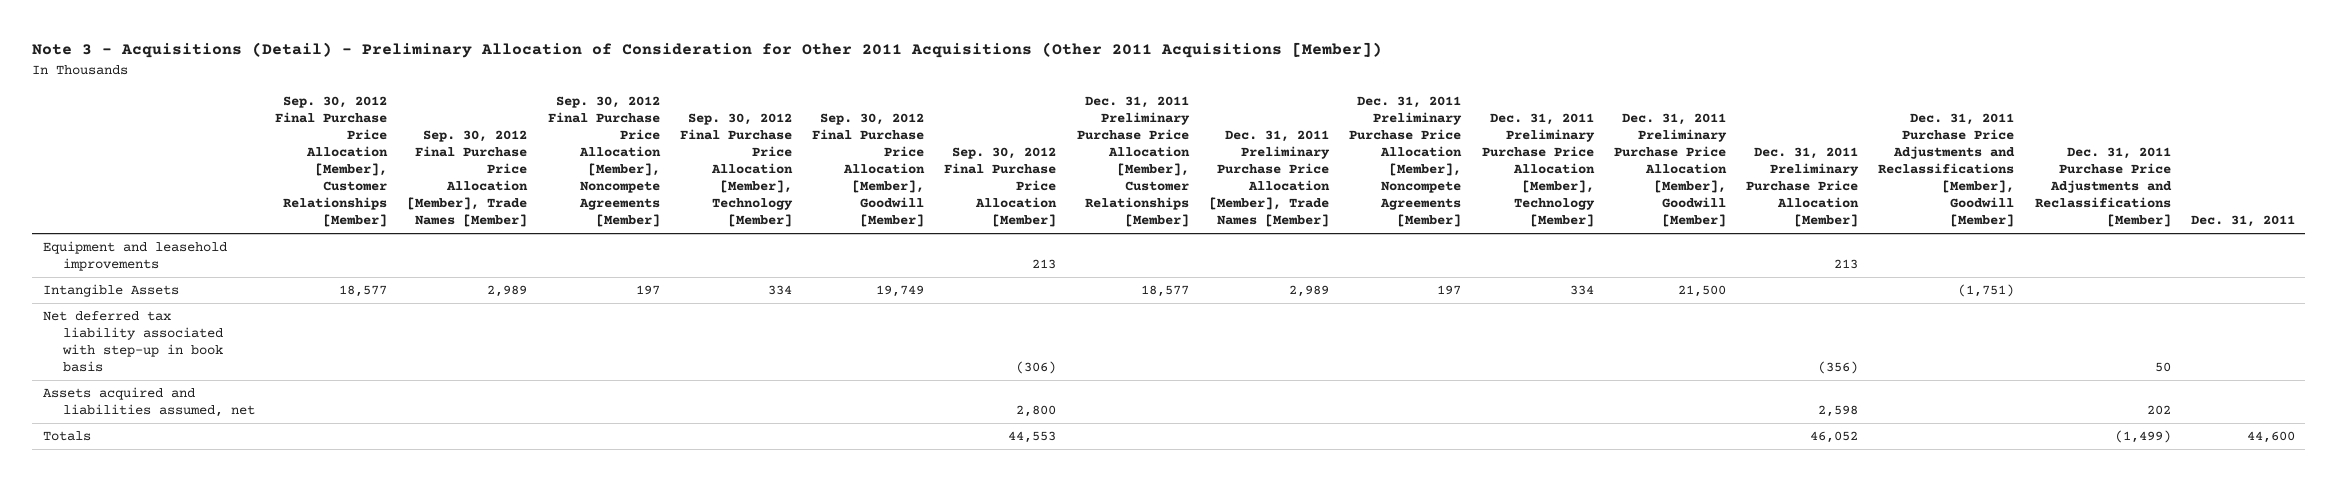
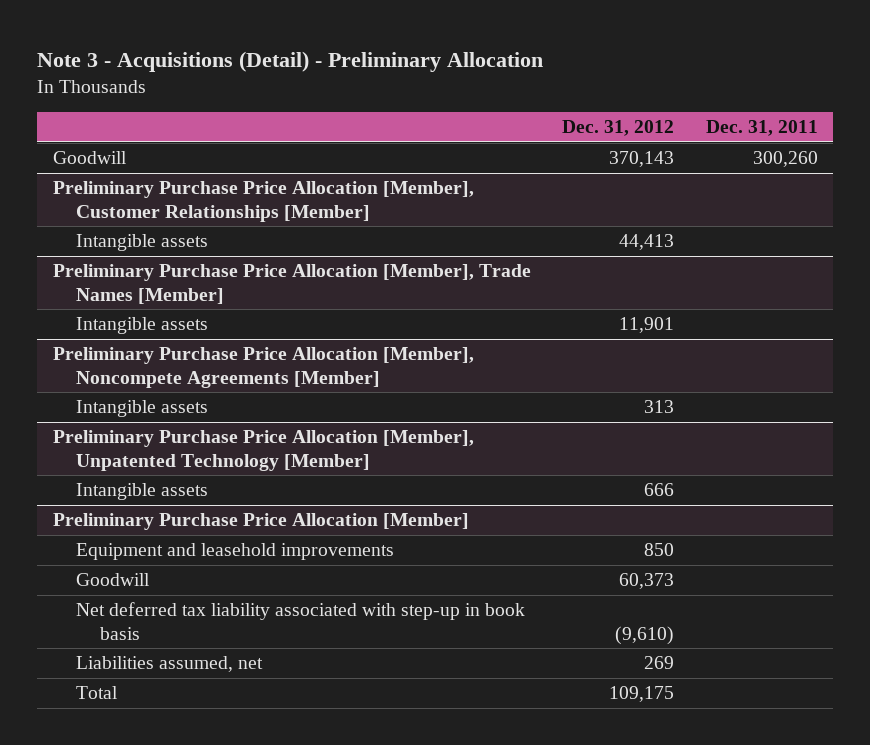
[32,42,1383,59] Note 3 - Acquisitions (Detail) - Preliminary Allocation of Consideration for Other 2011 Acquisitions (Other 2011 Acquisitions [Member]) -> [36,50,543,72] Note 3 - Acquisitions (Detail) - Preliminary Allocation
[275,95,389,228] Sep. 30, 2012 Final Purchase Price Allocation [Member], Customer Relationships [Member] -> none
[407,129,529,228] Sep. 30, 2012 Final Purchase Price Allocation [Member], Trade Names [Member] -> none
[547,95,661,228] Sep. 30, 2012 Final Purchase Price Allocation [Member], Noncompete Agreements [Member] -> none
[679,112,793,228] Sep. 30, 2012 Final Purchase Price Allocation [Member], Technology [Member] -> none
[812,112,926,228] Sep. 30, 2012 Final Purchase Price Allocation [Member], Goodwill [Member] -> none
[944,147,1058,228] Sep. 30, 2012 Final Purchase Price Allocation [Member] -> none
[1076,95,1190,228] Dec. 31, 2011 Preliminary Purchase Price Allocation [Member], Customer Relationships [Member] -> none
[1208,129,1330,228] Dec. 31, 2011 Preliminary Purchase Price Allocation [Member], Trade Names [Member] -> none
[1349,95,1463,228] Dec. 31, 2011 Preliminary Purchase Price Allocation [Member], Noncompete Agreements [Member] -> none
[1481,112,1595,228] Dec. 31, 2011 Preliminary Purchase Price Allocation [Member], Technology [Member] -> none
[1613,112,1727,228] Dec. 31, 2011 Preliminary Purchase Price Allocation [Member], Goodwill [Member] -> none
[1746,147,1860,228] Dec. 31, 2011 Preliminary Purchase Price Allocation [Member] -> none
[1878,112,2016,228] Dec. 31, 2011 Purchase Price Adjustments and Reclassifications [Member], Goodwill [Member] -> none
[2034,147,2172,228] Dec. 31, 2011 Purchase Price Adjustments and Reclassifications [Member] -> none
none -> [562,120,675,137] Dec. 31, 2012
[42,240,227,272] Equipment and leasehold improvements -> none
[42,283,179,297] Intangible Assets -> none
[42,310,223,373] Net deferred tax liability associated with step-up in book basis -> none
[42,386,255,418] Assets acquired and liabilities assumed, net -> none
[42,430,91,441] Totals -> none
none -> [52,151,127,165] Goodwill
none -> [52,181,474,222] Preliminary Purchase Price Allocation [Member], Customer Relationships [Member]
none -> [76,234,209,252] Intangible assets
none -> [52,264,531,304] Preliminary Purchase Price Allocation [Member], Trade Names [Member]
none -> [76,317,209,335] Intangible assets
none -> [52,347,474,388] Preliminary Purchase Price Allocation [Member], Noncompete Agreements [Member]
none -> [76,400,209,418] Intangible assets
none -> [52,430,474,471] Preliminary Purchase Price Allocation [Member], Unpatented Technology [Member]
none -> [76,483,209,501] Intangible assets
none -> [52,513,469,531] Preliminary Purchase Price Allocation [Member]
none -> [76,543,395,561] Equipment and leasehold improvements
none -> [76,573,151,587] Goodwill
none -> [76,602,526,640] Net deferred tax liability associated with step-up in book basis
none -> [76,656,264,673] Liabilities assumed, net
none -> [76,686,119,700] Total

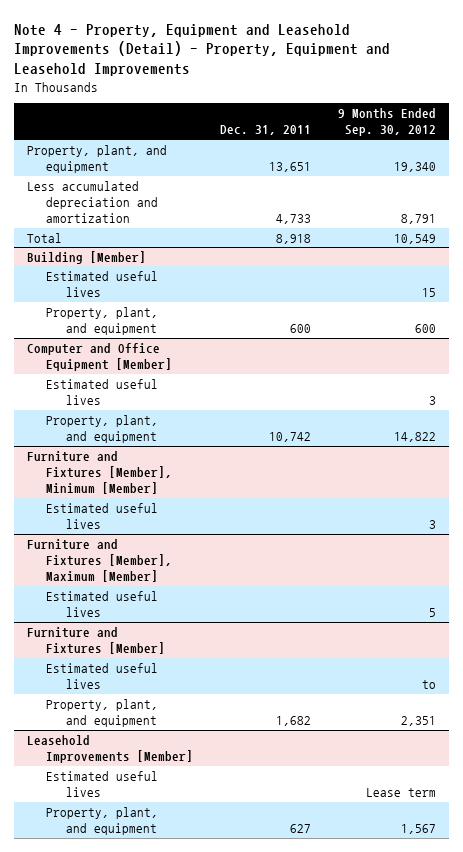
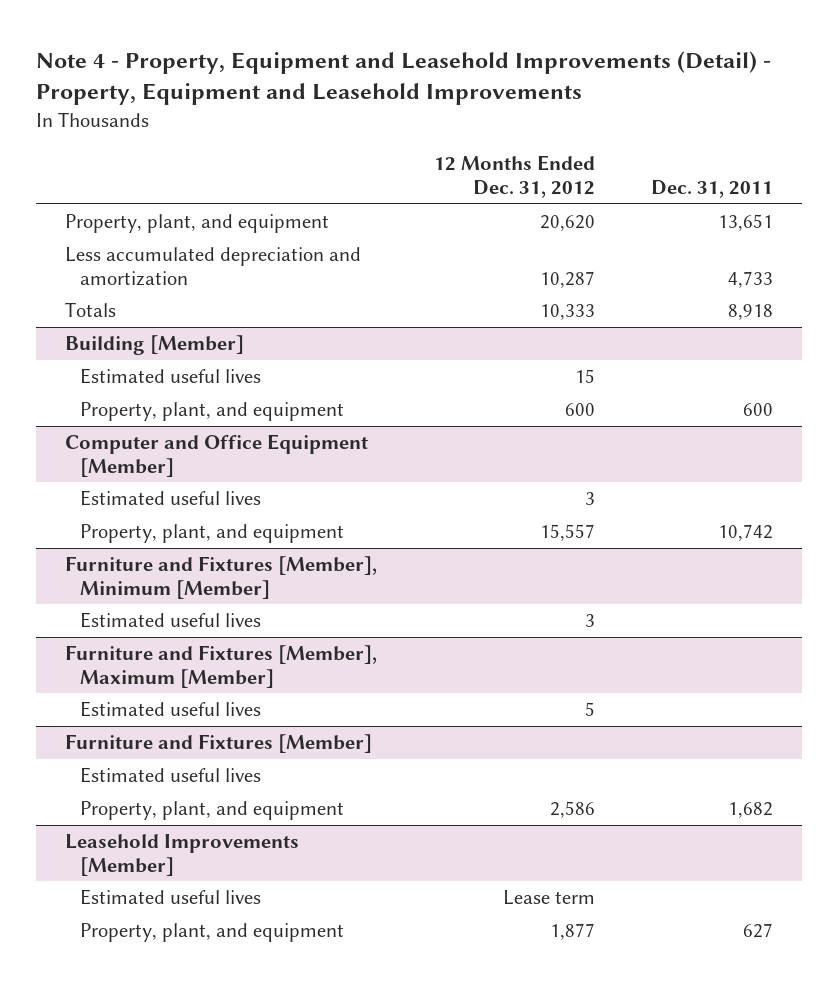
[337,108,436,137] 9 Months Ended Sep. 30, 2012 -> none
none -> [433,155,595,198] 12 Months Ended Dec. 31, 2012
[27,232,63,243] Total -> [64,302,116,318] Totals

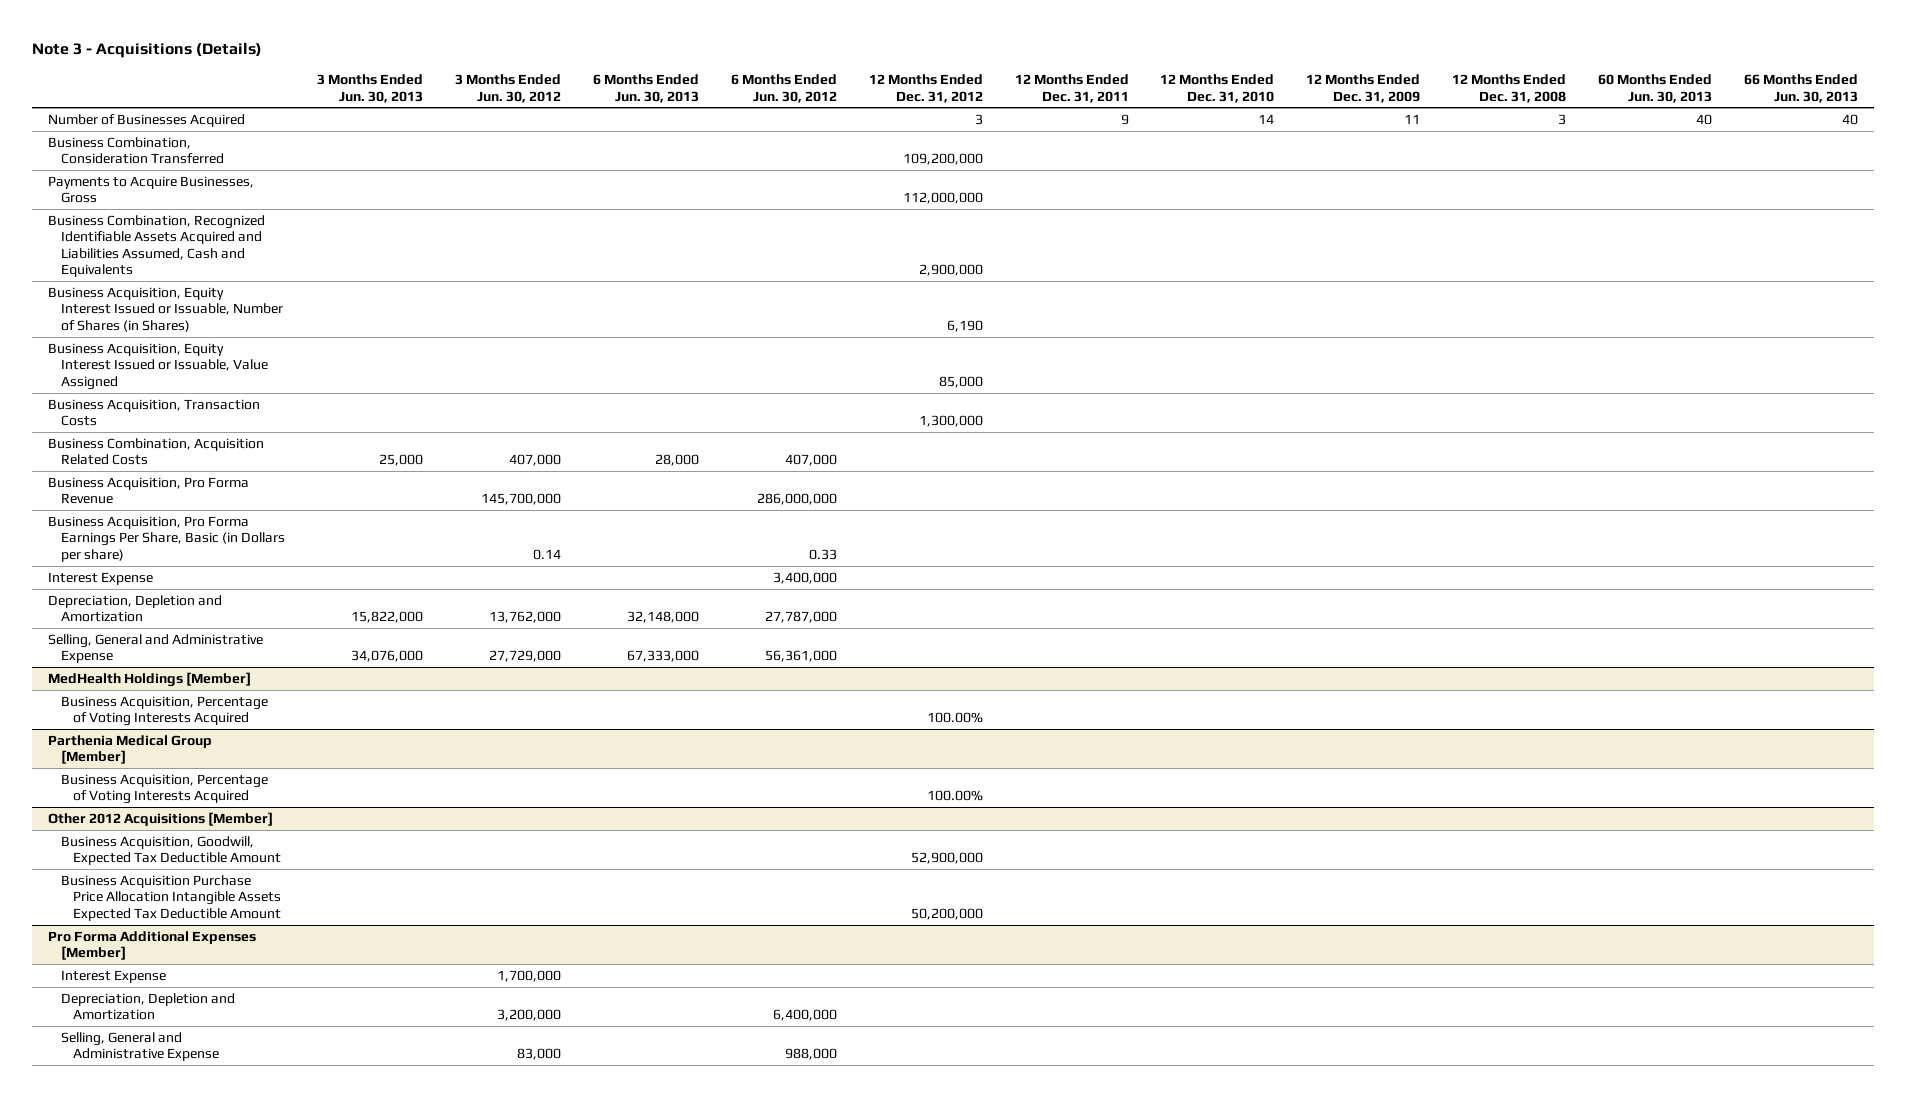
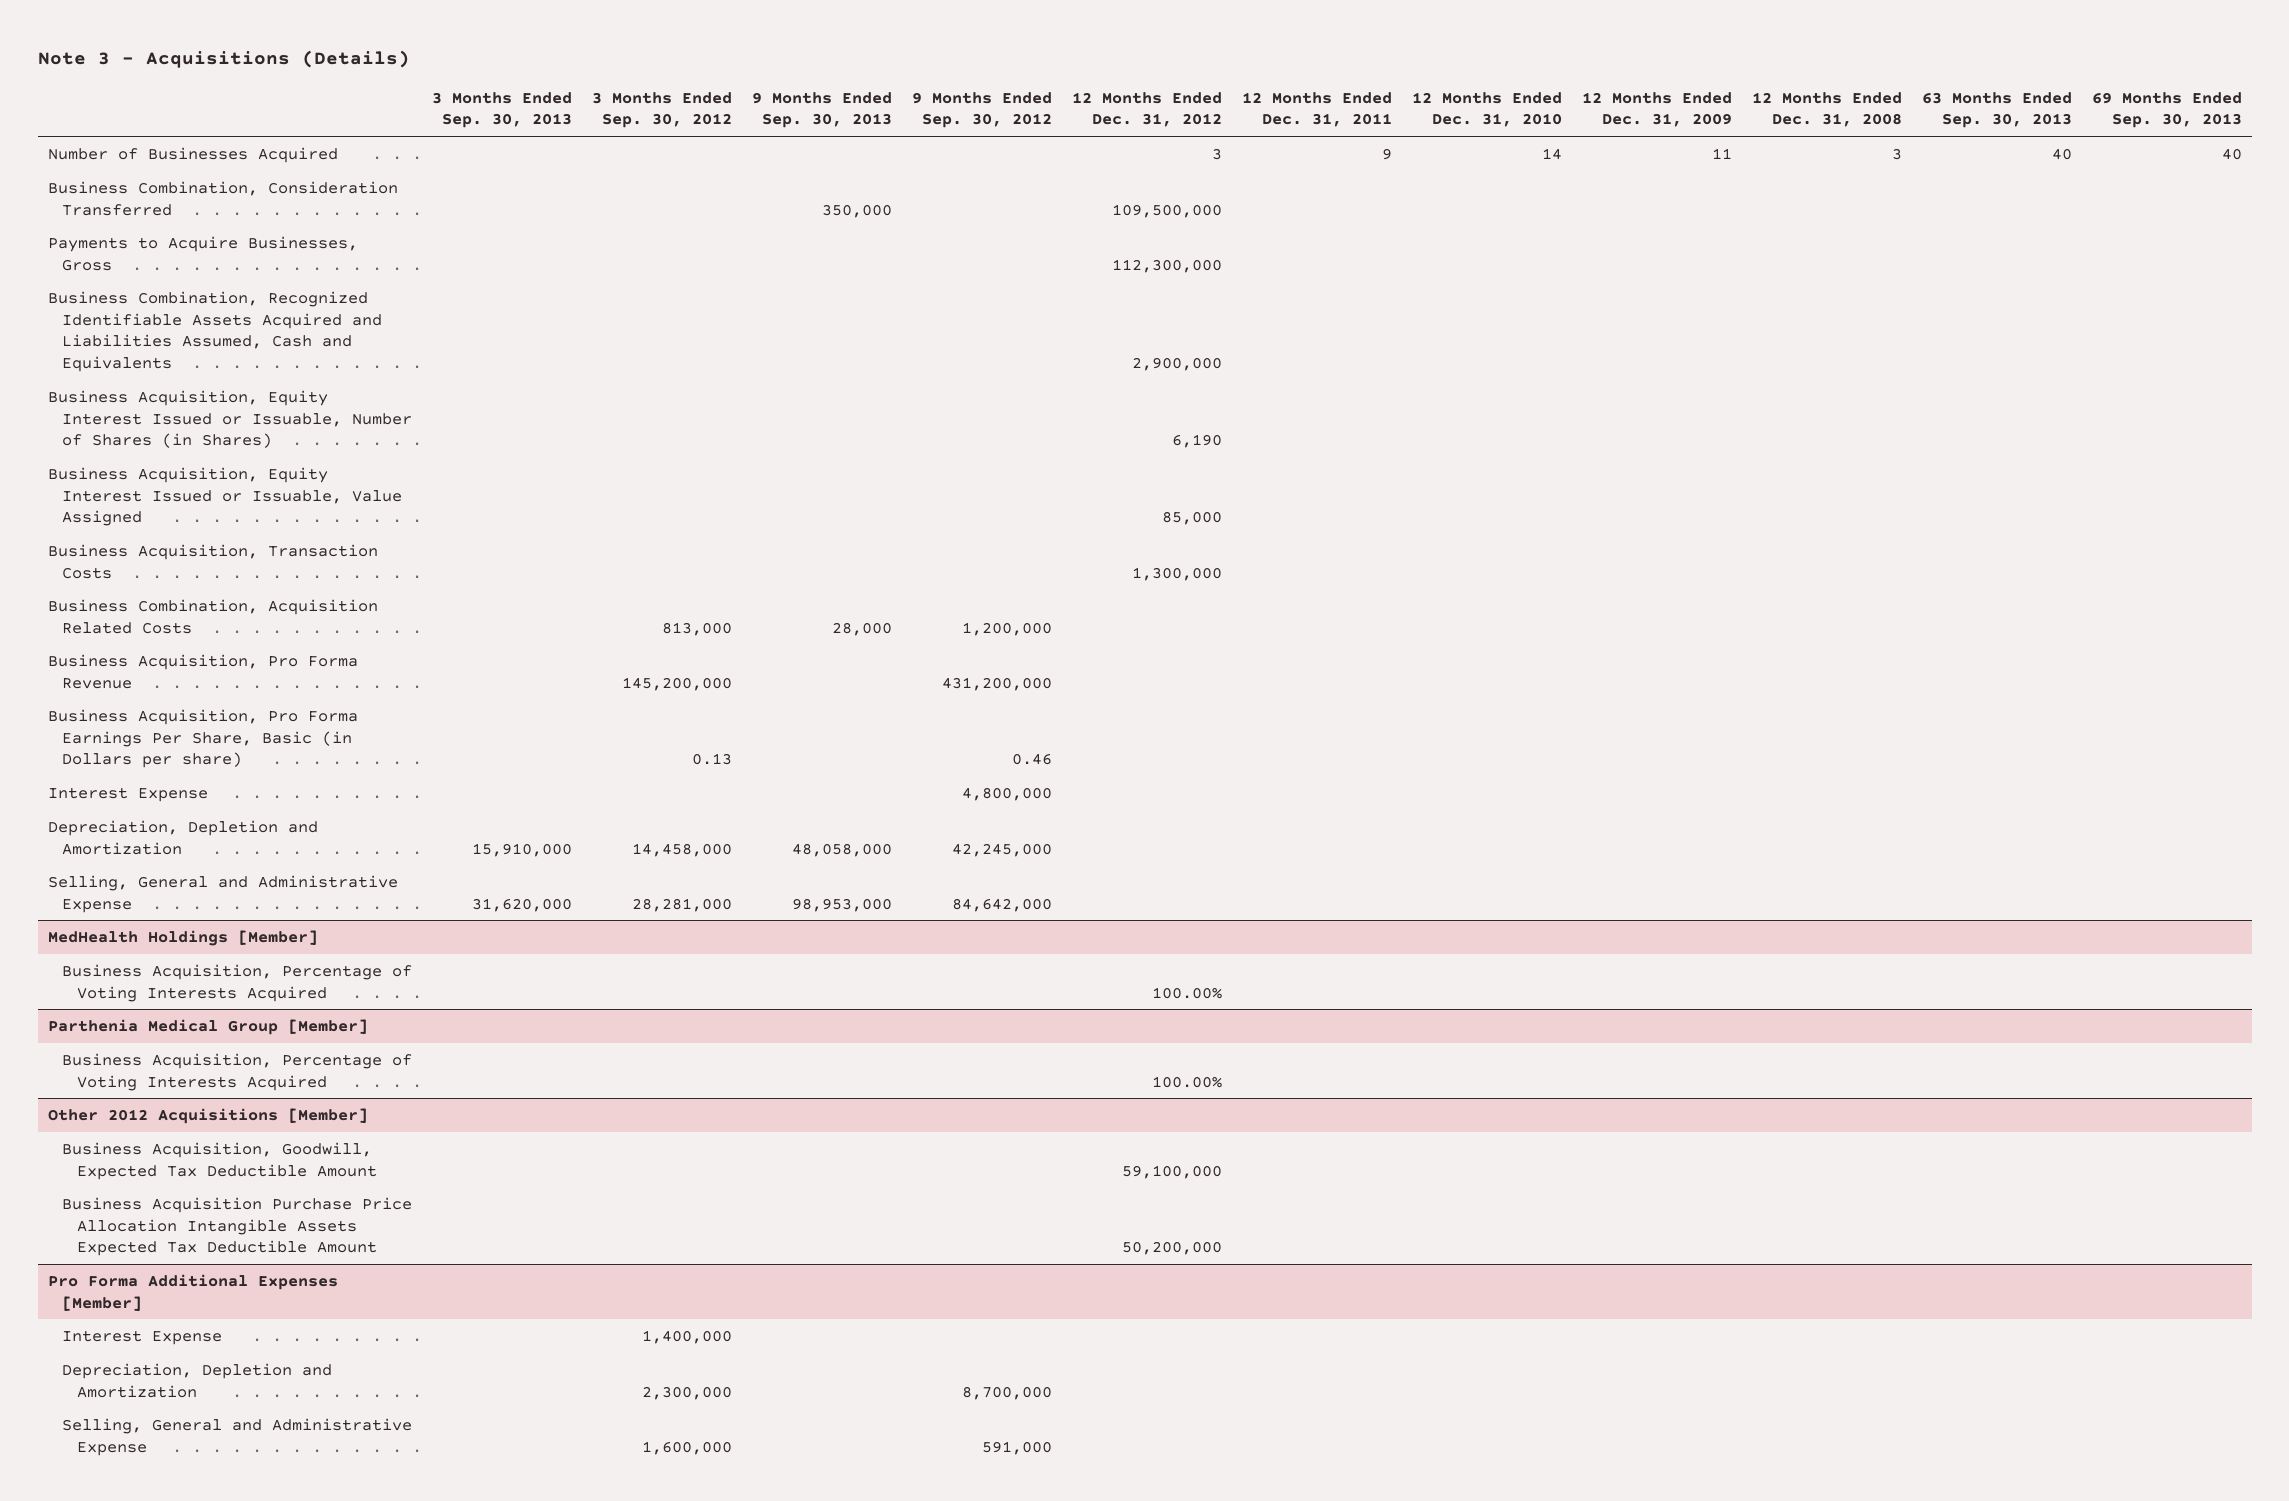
[316,74,423,103] 3 Months Ended Jun. 30, 2013 -> none
[454,74,561,103] 3 Months Ended Jun. 30, 2012 -> none
[592,74,699,103] 6 Months Ended Jun. 30, 2013 -> none
[730,74,837,103] 6 Months Ended Jun. 30, 2012 -> none
[1598,74,1713,103] 60 Months Ended Jun. 30, 2013 -> none
[1744,74,1859,103] 66 Months Ended Jun. 30, 2013 -> none
none -> [432,91,573,129] 3 Months Ended Sep. 30, 2013
none -> [592,91,733,129] 3 Months Ended Sep. 30, 2012
none -> [752,91,893,129] 9 Months Ended Sep. 30, 2013
none -> [912,91,1053,129] 9 Months Ended Sep. 30, 2012
none -> [1921,91,2072,129] 63 Months Ended Sep. 30, 2013
none -> [2091,91,2242,129] 69 Months Ended Sep. 30, 2013
[902,153,983,166] 109,200,000 -> [1112,203,1223,218] 109,500,000
[902,192,983,205] 112,000,000 -> [1112,258,1223,273] 112,300,000
[910,852,983,865] 52,900,000 -> [1122,1164,1223,1179] 59,100,000

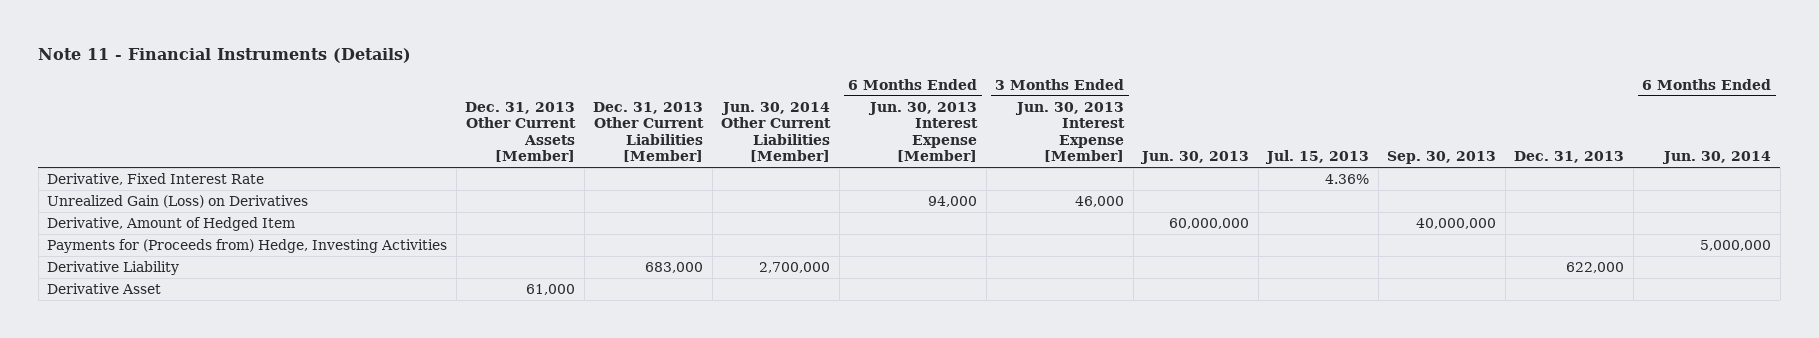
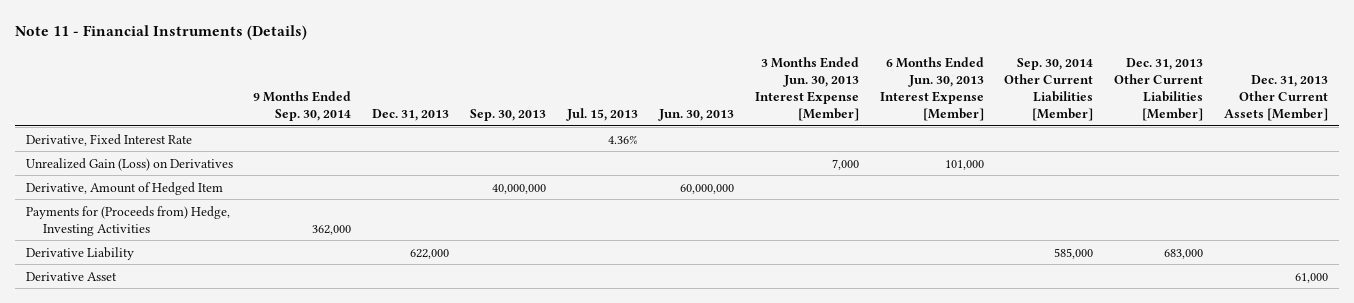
[721,102,832,163] Jun. 30, 2014 Other Current Liabilities [Member] -> none
[1662,151,1772,165] Jun. 30, 2014 -> none
none -> [253,90,352,121] 9 Months Ended Sep. 30, 2014
none -> [1004,57,1094,121] Sep. 30, 2014 Other Current Liabilities [Member]
[928,196,978,208] 94,000 -> [944,159,984,170] 101,000
[1075,196,1125,208] 46,000 -> [831,158,859,170] 7,000

